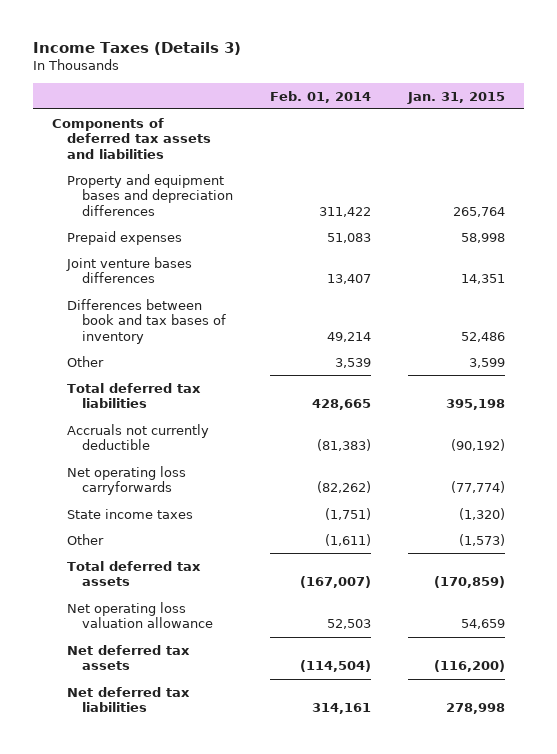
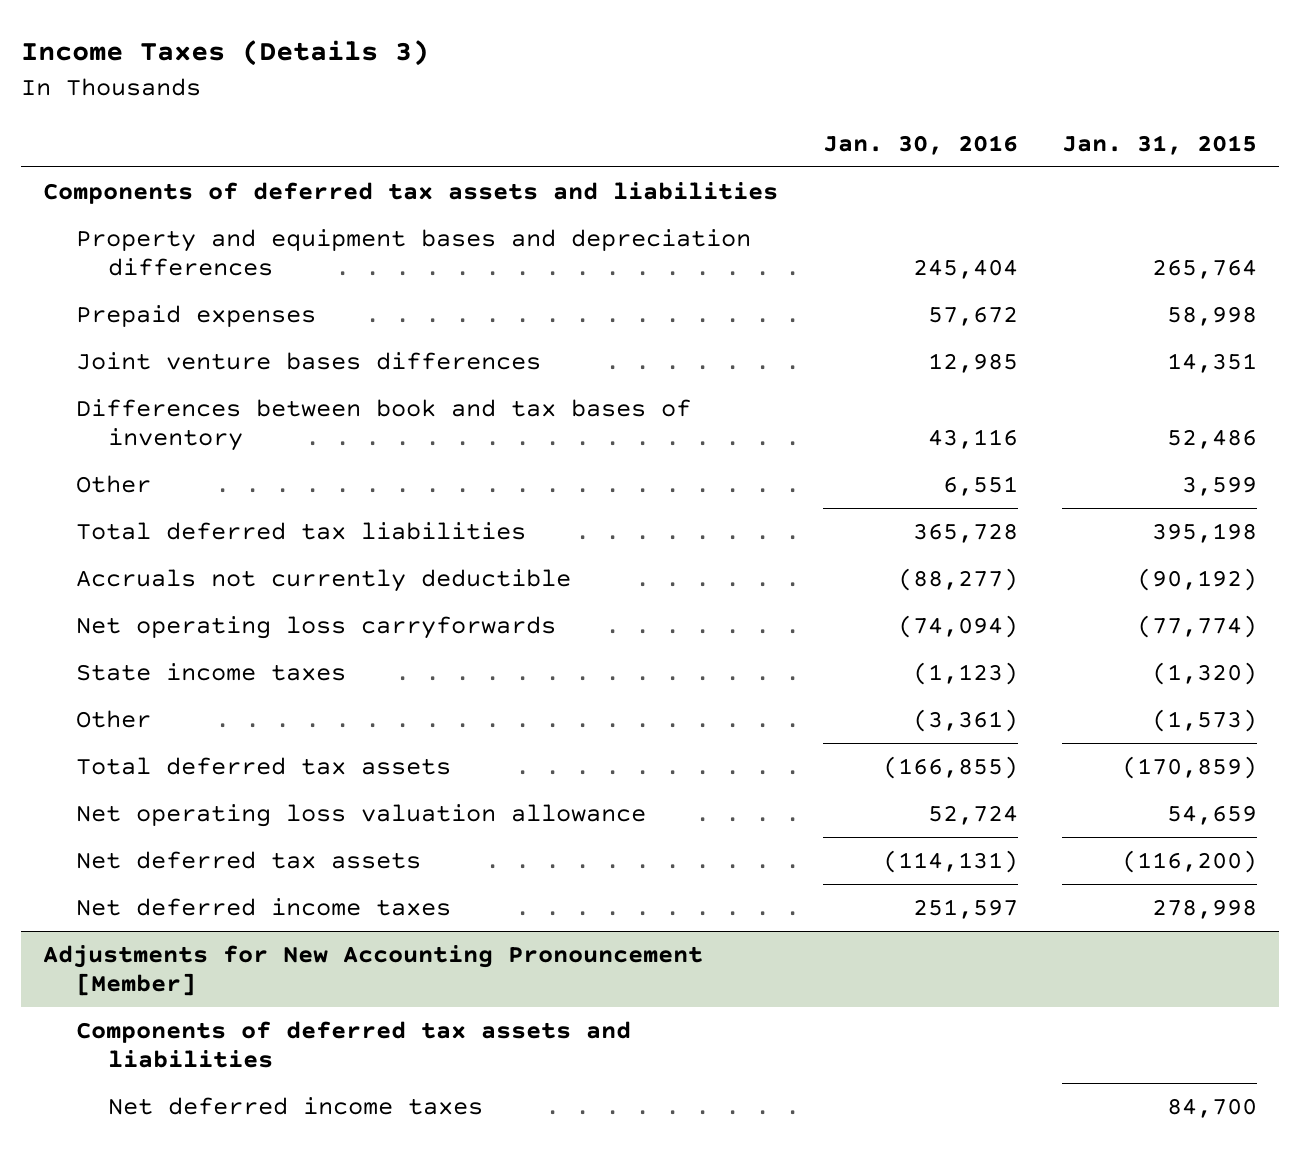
[270,90,372,103] Feb. 01, 2014 -> none
none -> [822,135,1018,156] Jan. 30, 2016
[66,686,190,713] Net deferred tax liabilities -> [75,897,451,916] Net deferred income taxes
none -> [43,944,704,997] Adjustments for New Accounting Pronouncement [Member]
none -> [75,1020,631,1069] Components of deferred tax assets and liabilities
none -> [108,1096,484,1115] Net deferred income taxes

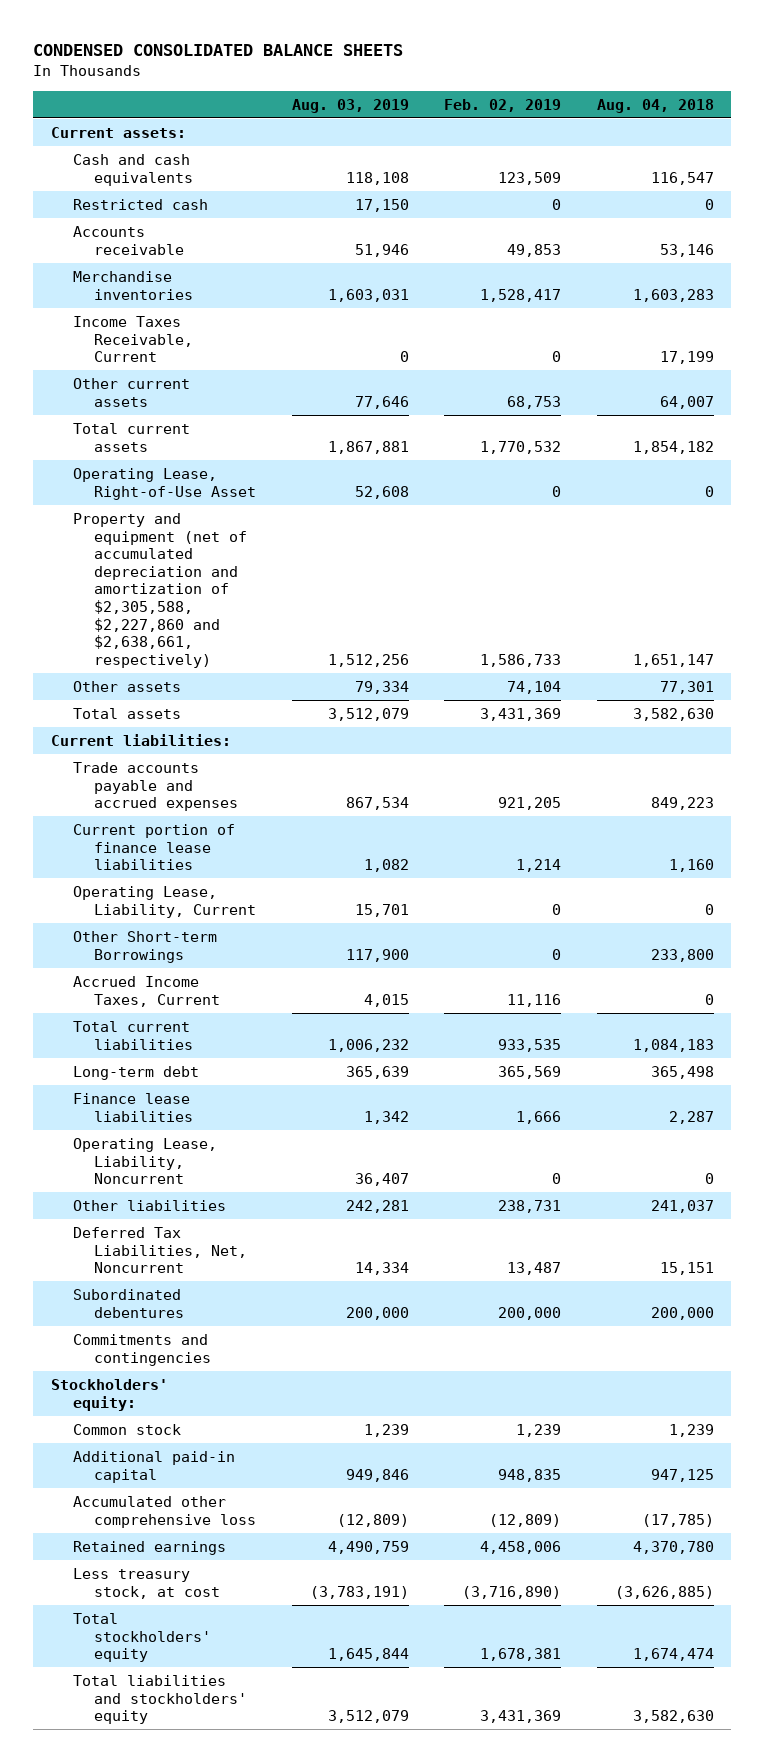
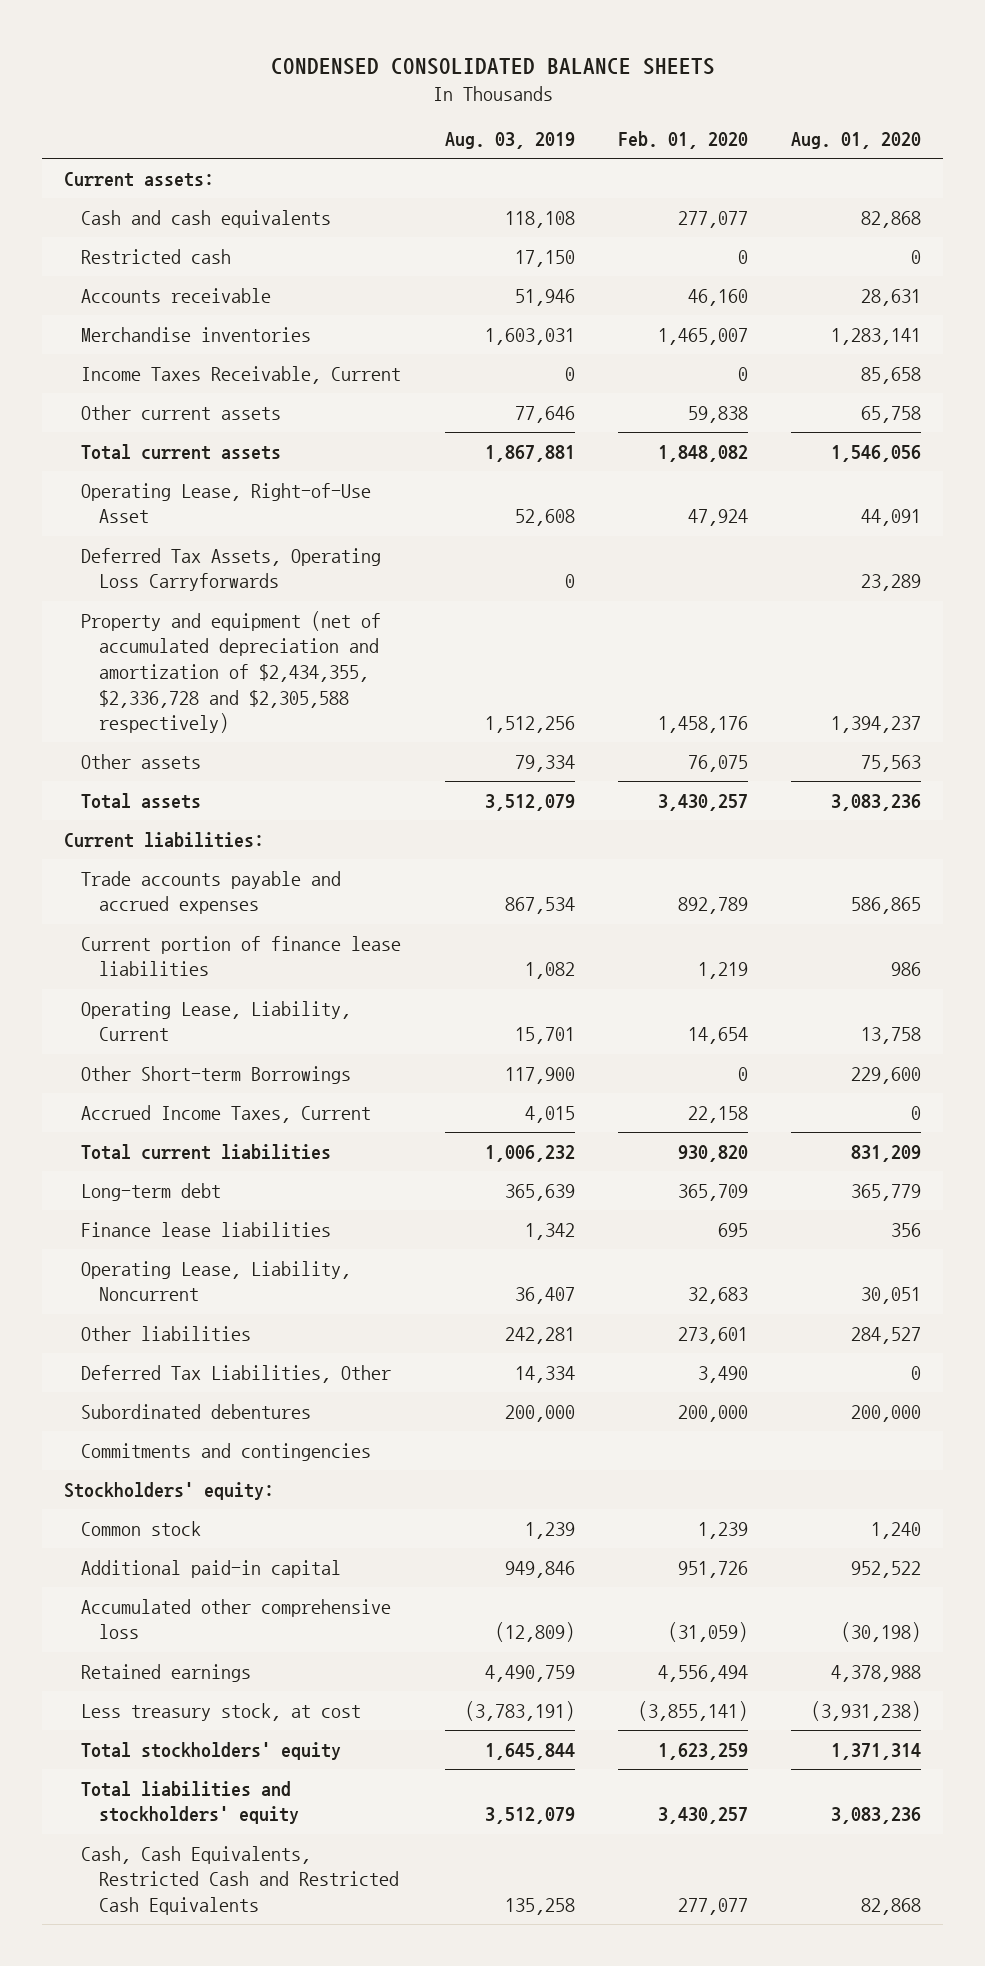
[444,98,562,112] Feb. 02, 2019 -> none
[596,98,714,113] Aug. 04, 2018 -> none
none -> [618,131,749,150] Feb. 01, 2020
none -> [791,132,922,150] Aug. 01, 2020
none -> [81,547,382,592] Deferred Tax Assets, Operating Loss Carryforwards
[72,512,248,668] Property and equipment (net of accumulated depreciation and amortization of $2,305,588, $2,227,860 and $2,638,661, respectively) -> [81,610,382,734] Property and equipment (net of accumulated depreciation and amortization of $2,434,355, $2,336,728 and $2,305,588 respectively)
[72,1226,248,1274] Deferred Tax Liabilities, Net, Noncurrent -> [81,1364,392,1383] Deferred Tax Liabilities, Other
none -> [81,1845,399,1916] Cash, Cash Equivalents, Restricted Cash and Restricted Cash Equivalents

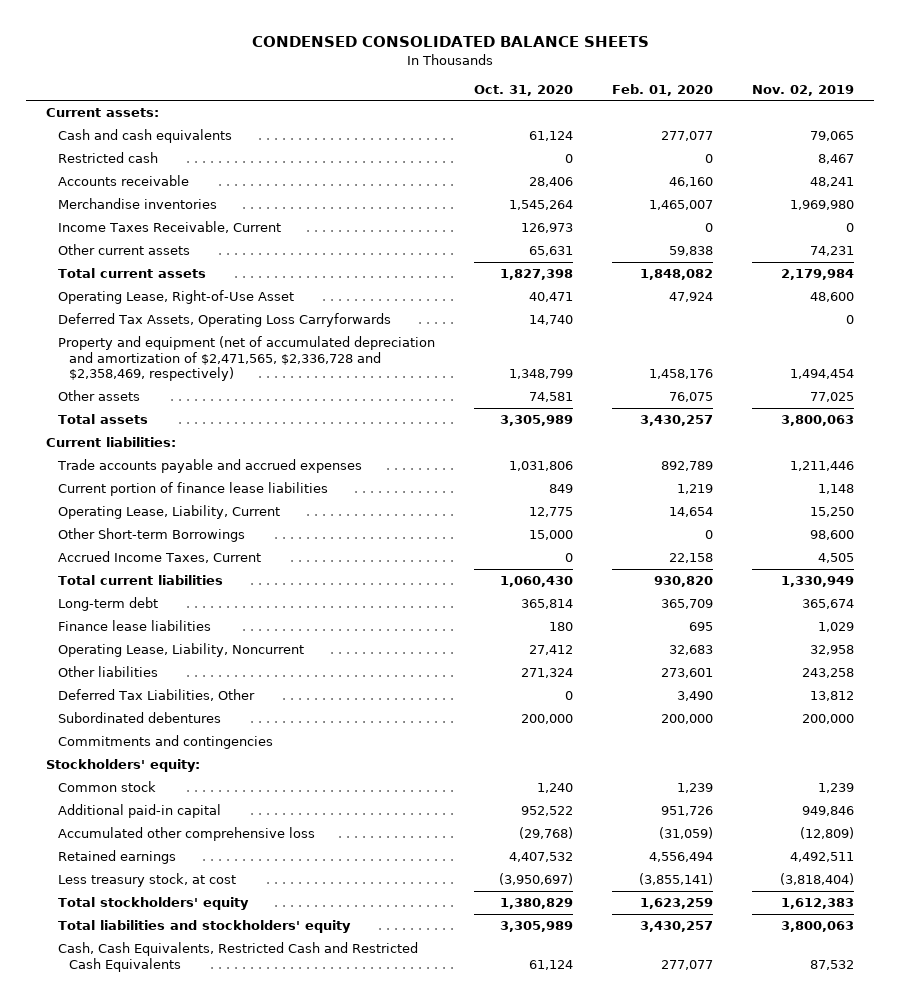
[444,132,575,150] Aug. 03, 2019 -> none
[791,132,922,150] Aug. 01, 2020 -> none
none -> [473,84,573,96] Oct. 31, 2020
none -> [752,84,855,96] Nov. 02, 2019
[81,610,382,734] Property and equipment (net of accumulated depreciation and amortization of $2,434,355, $2,336,728 and $2,305,588 respectively) -> [57,336,435,382] Property and equipment (net of accumulated depreciation and amortization of $2,471,565, $2,336,728 and $2,358,469, respectively)

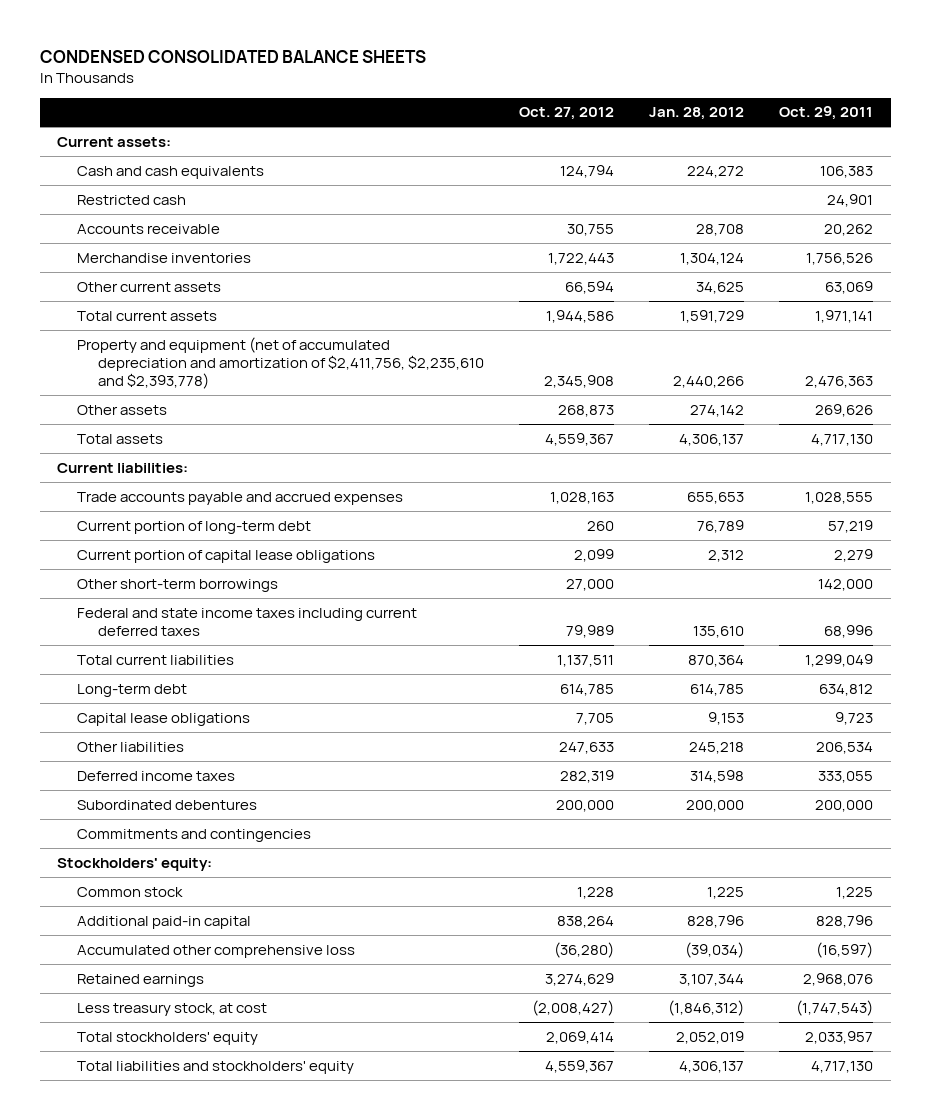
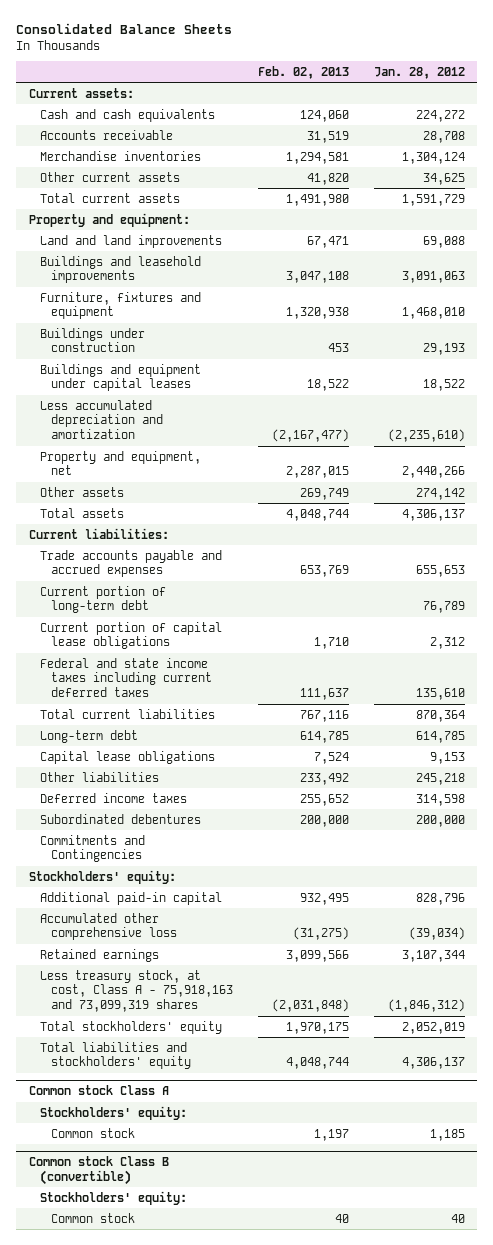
[39,49,426,63] CONDENSED CONSOLIDATED BALANCE SHEETS -> [16,23,233,35] Consolidated Balance Sheets
[518,107,614,121] Oct. 27, 2012 -> none
[779,106,874,121] Oct. 29, 2011 -> none
none -> [258,65,350,79] Feb. 02, 2013
[77,194,187,205] Restricted cash -> none
none -> [28,212,190,227] Property and equipment:
none -> [40,234,223,248] Land and land improvements
none -> [40,255,202,284] Buildings and leasehold improvements
none -> [40,291,202,320] Furniture, fixtures and equipment
none -> [40,327,146,353] Buildings under construction
none -> [40,363,202,392] Buildings and equipment under capital leases
none -> [40,399,164,439] Less accumulated depreciation and amortization
[77,336,484,390] Property and equipment (net of accumulated depreciation and amortization of $2,411,756, $2,235,610 and $2,393,778) -> [40,450,202,476] Property and equipment, net
[77,578,279,592] Other short-term borrowings -> none
[77,828,312,842] Commitments and contingencies -> [40,834,146,863] Commitments and Contingencies
[77,886,184,897] Common stock -> none
[77,1002,268,1016] Less treasury stock, at cost -> [40,969,234,1012] Less treasury stock, at cost, Class A - 75,918,163 and 73,099,319 shares
none -> [28,1084,169,1095] Common stock Class A
none -> [40,1105,188,1120] Stockholders' equity:
none -> [51,1127,136,1138] Common stock
none -> [28,1155,169,1185] Common stock Class B (convertible)
none -> [40,1190,188,1205] Stockholders' equity:
none -> [51,1212,136,1223] Common stock

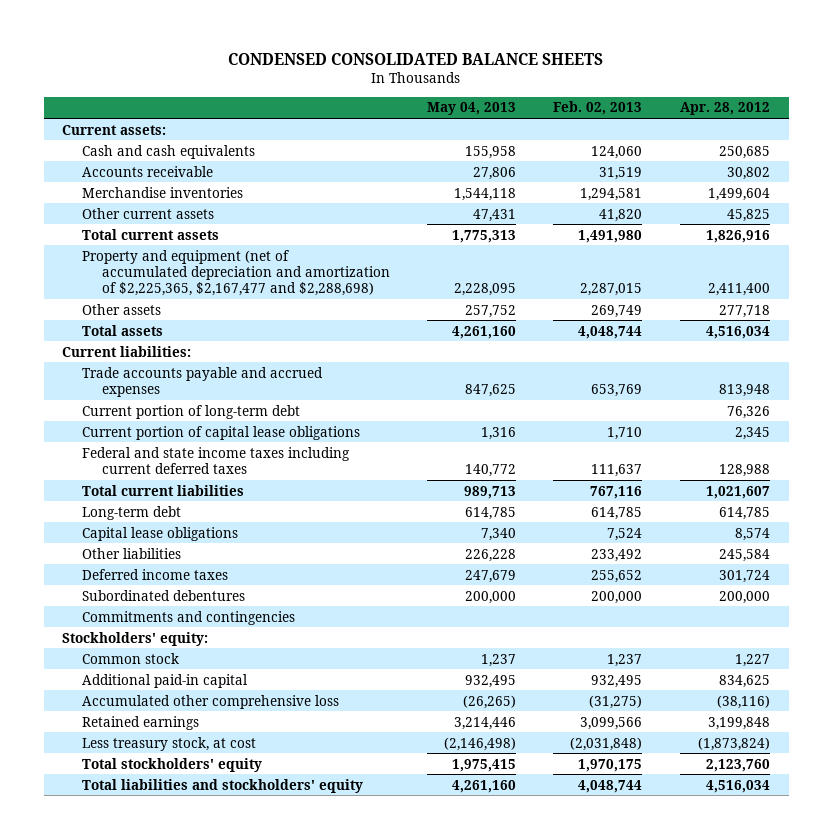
[16,23,233,35] Consolidated Balance Sheets -> [228,52,604,65] CONDENSED CONSOLIDATED BALANCE SHEETS
[373,66,465,79] Jan. 28, 2012 -> none
none -> [426,102,516,116] May 04, 2013
none -> [679,102,770,116] Apr. 28, 2012
[28,212,190,227] Property and equipment: -> none
[40,234,223,248] Land and land improvements -> none
[40,255,202,284] Buildings and leasehold improvements -> none
[40,291,202,320] Furniture, fixtures and equipment -> none
[40,327,146,353] Buildings under construction -> none
[40,363,202,392] Buildings and equipment under capital leases -> none
[40,399,164,439] Less accumulated depreciation and amortization -> none
[40,450,202,476] Property and equipment, net -> [82,249,390,296] Property and equipment (net of accumulated depreciation and amortization of $2,225,365, $2,167,477 and $2,288,698)
[40,834,146,863] Commitments and Contingencies -> [82,610,296,625] Commitments and contingencies
none -> [82,652,180,664] Common stock
[40,969,234,1012] Less treasury stock, at cost, Class A - 75,918,163 and 73,099,319 shares -> [82,736,257,751] Less treasury stock, at cost
[28,1084,169,1095] Common stock Class A -> none
[40,1105,188,1120] Stockholders' equity: -> none
[51,1127,136,1138] Common stock -> none
[28,1155,169,1185] Common stock Class B (convertible) -> none
[40,1190,188,1205] Stockholders' equity: -> none
[51,1212,136,1223] Common stock -> none

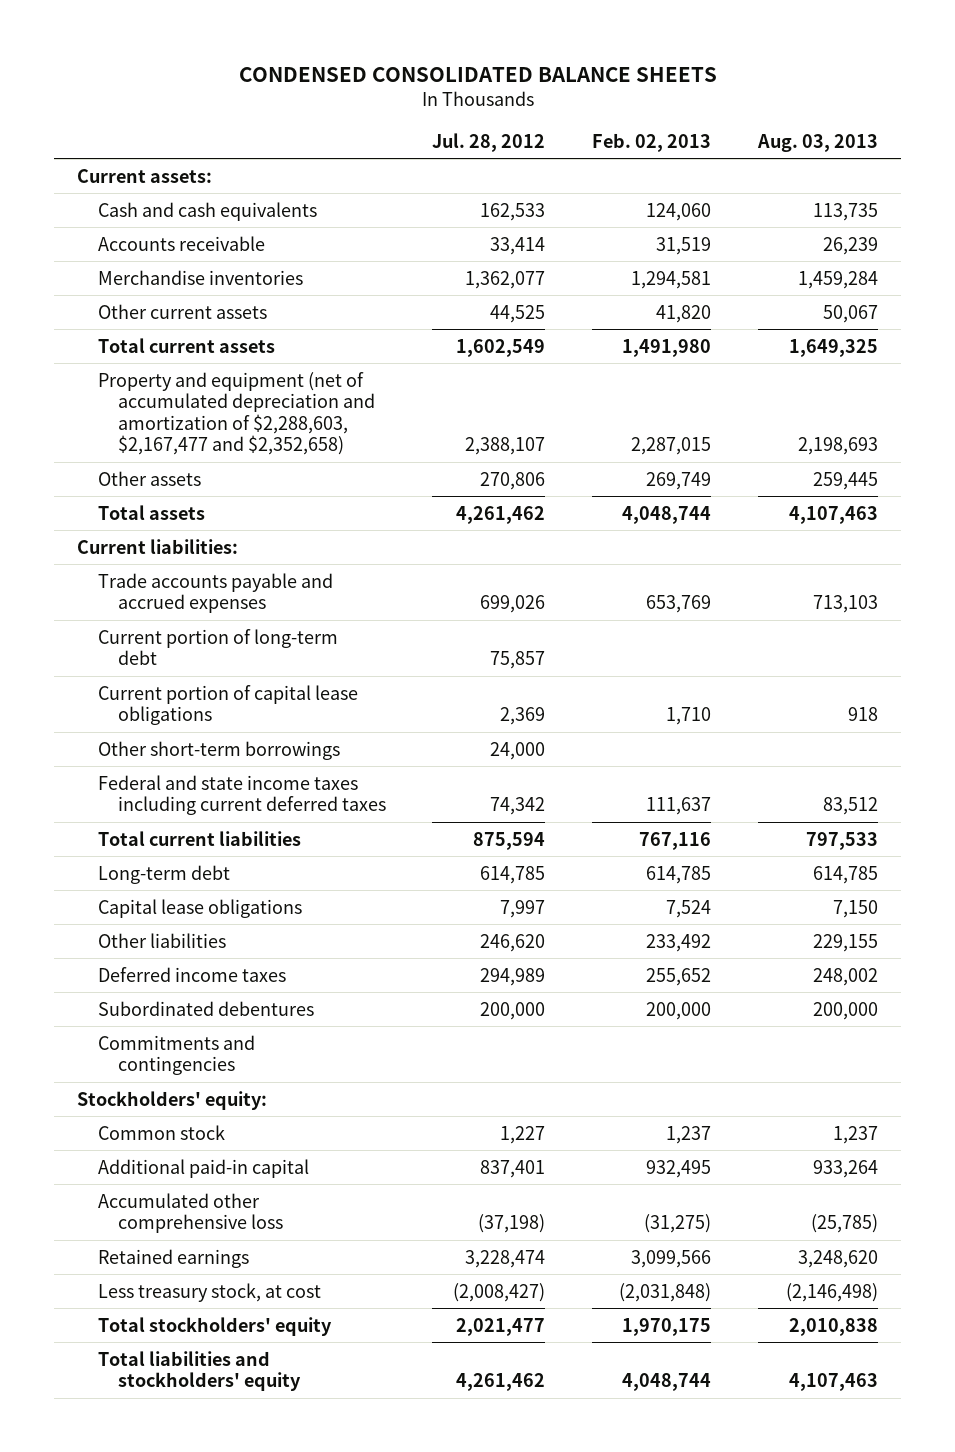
[426,102,516,116] May 04, 2013 -> none
[679,102,770,116] Apr. 28, 2012 -> none
none -> [432,132,546,152] Jul. 28, 2012
none -> [756,133,878,152] Aug. 03, 2013
[82,249,390,296] Property and equipment (net of accumulated depreciation and amortization of $2,225,365, $2,167,477 and $2,288,698) -> [97,371,375,456] Property and equipment (net of accumulated depreciation and amortization of $2,288,603, $2,167,477 and $2,352,658)
none -> [97,740,340,760] Other short-term borrowings

